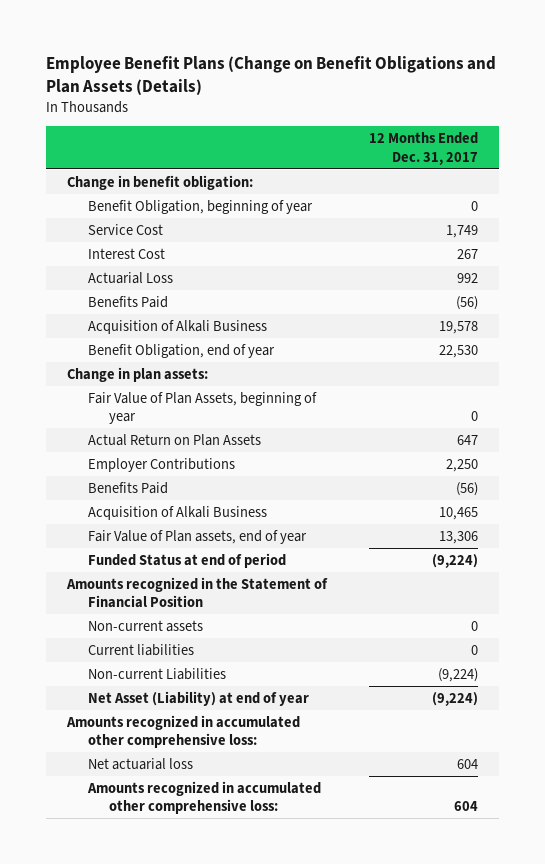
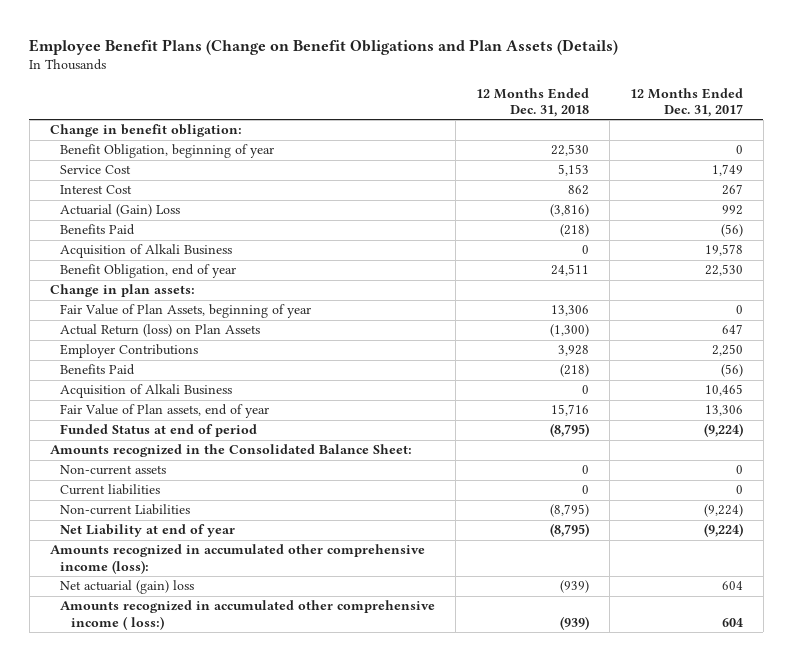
none -> [476,87,590,117] 12 Months Ended Dec. 31, 2018
[87,271,173,284] Actuarial Loss -> [60,204,181,218] Actuarial (Gain) Loss
[87,433,261,446] Actual Return on Plan Assets -> [60,324,261,338] Actual Return (loss) on Plan Assets
[66,576,329,609] Amounts recognized in the Statement of Financial Position -> [49,444,412,458] Amounts recognized in the Consolidated Balance Sheet:
[87,690,309,706] Net Asset (Liability) at end of year -> [60,524,236,538] Net Liability at end of year
[66,714,301,749] Amounts recognized in accumulated other comprehensive loss: -> [49,544,425,574] Amounts recognized in accumulated other comprehensive income (loss):
[87,757,193,770] Net actuarial loss -> [60,580,195,595] Net actuarial (gain) loss
[86,780,321,815] Amounts recognized in accumulated other comprehensive loss: -> [60,600,436,630] Amounts recognized in accumulated other comprehensive income ( loss:)

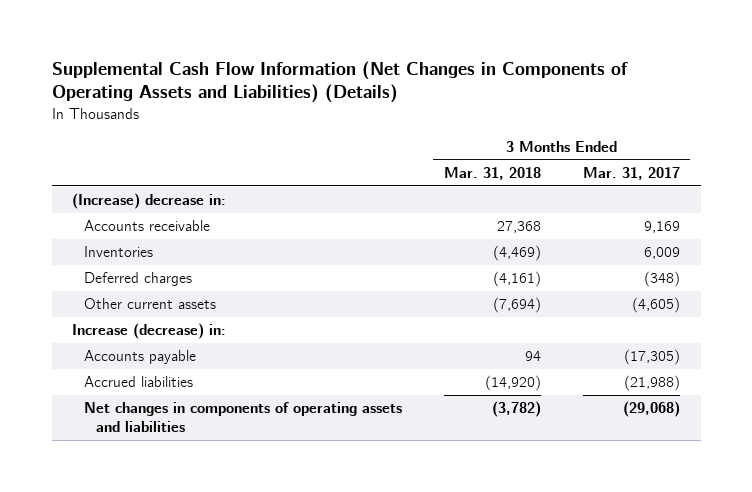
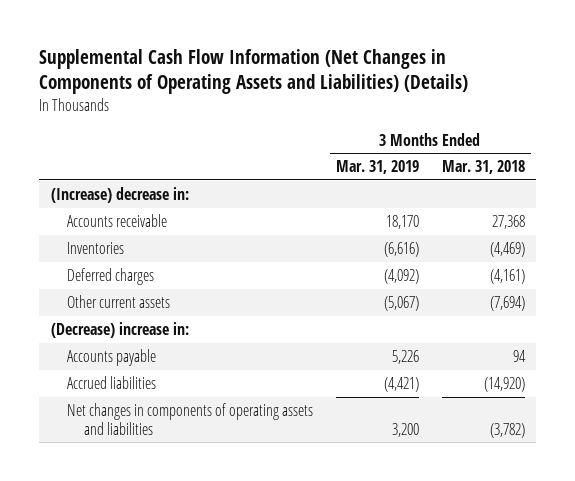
[582,166,680,180] Mar. 31, 2017 -> none
none -> [335,160,419,175] Mar. 31, 2019
[72,323,227,340] Increase (decrease) in: -> [50,321,189,338] (Decrease) increase in:

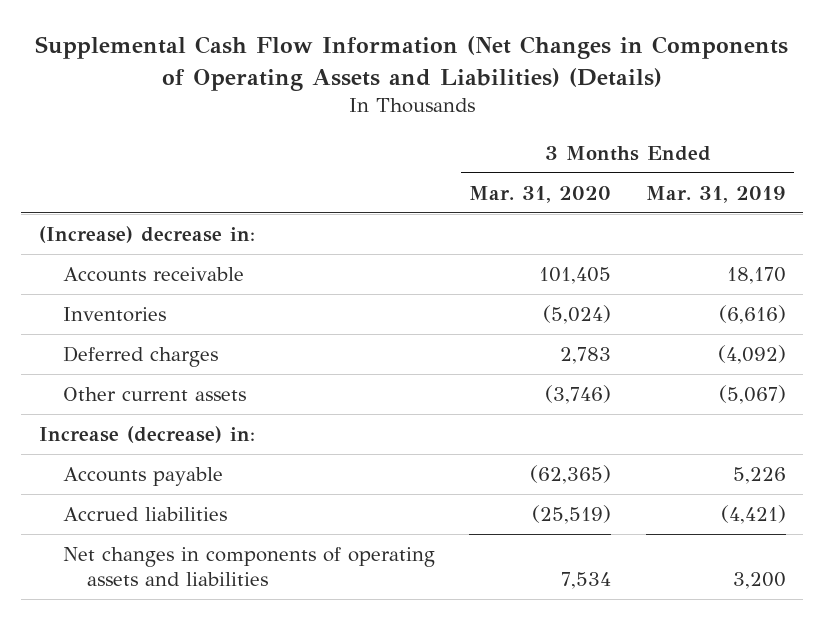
[441,160,525,175] Mar. 31, 2018 -> none
none -> [469,185,612,203] Mar. 31, 2020
[50,321,189,338] (Decrease) increase in: -> [38,426,255,444] Increase (decrease) in:

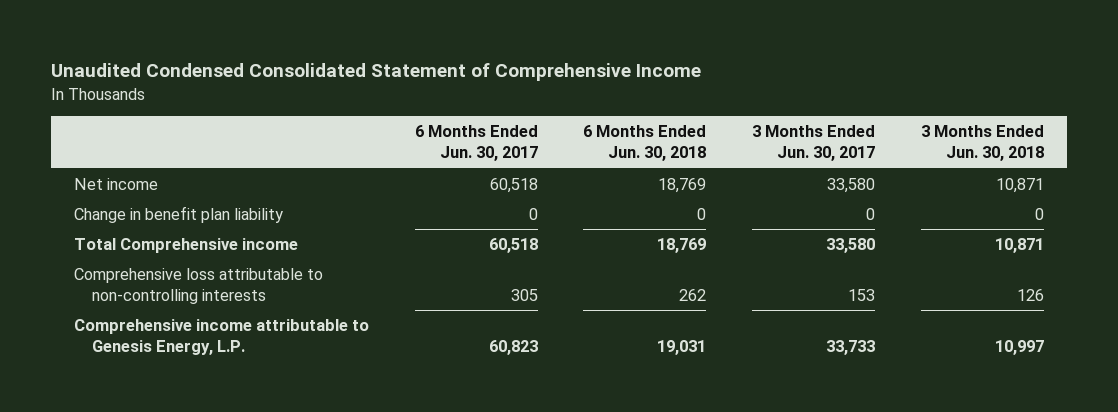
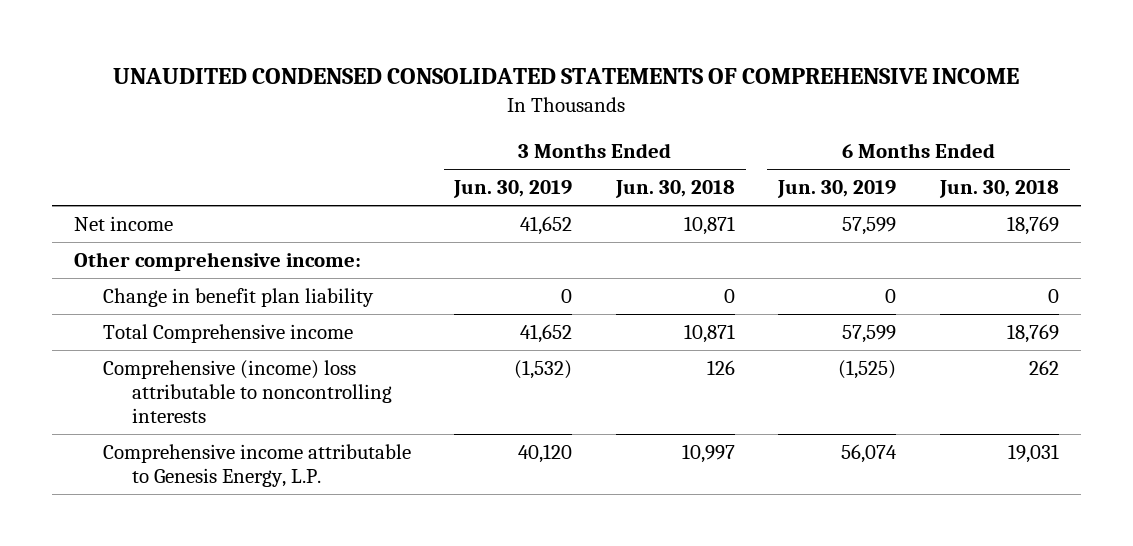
[50,62,701,81] Unaudited Condensed Consolidated Statement of Comprehensive Income -> [113,68,1020,85] UNAUDITED CONDENSED CONSOLIDATED STATEMENTS OF COMPREHENSIVE INCOME
[414,125,538,162] 6 Months Ended Jun. 30, 2017 -> none
[752,125,876,162] 3 Months Ended Jun. 30, 2017 -> none
none -> [453,180,573,199] Jun. 30, 2019
none -> [777,180,897,199] Jun. 30, 2019
none -> [73,252,361,272] Other comprehensive income:
[73,268,323,305] Comprehensive loss attributable to non-controlling interests -> [102,360,392,423] Comprehensive (income) loss attributable to noncontrolling interests

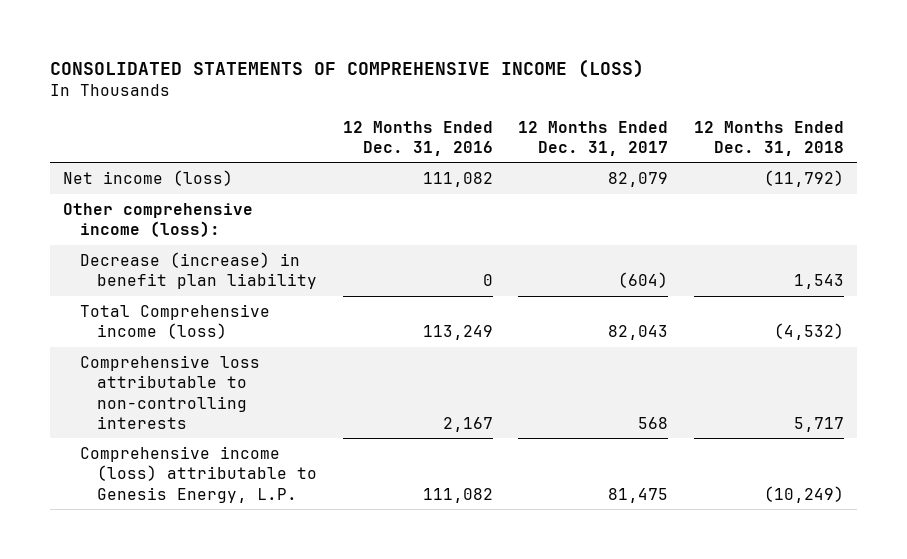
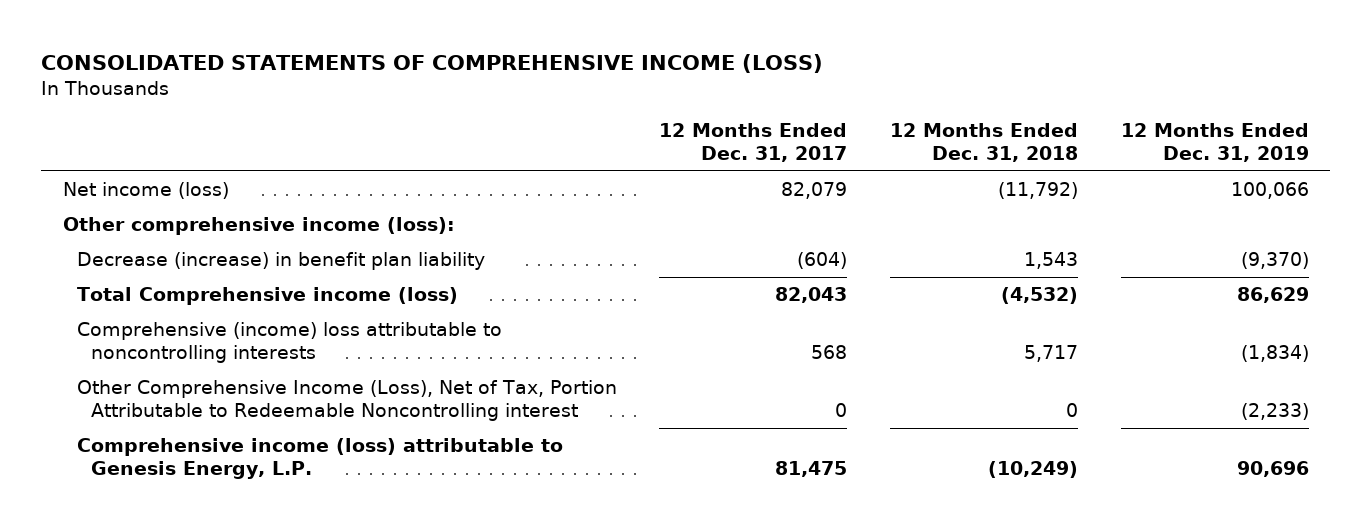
[342,120,493,156] 12 Months Ended Dec. 31, 2016 -> none
none -> [1121,123,1310,163] 12 Months Ended Dec. 31, 2019
[79,355,260,429] Comprehensive loss attributable to non-controlling interests -> [76,322,502,364] Comprehensive (income) loss attributable to noncontrolling interests
none -> [76,380,617,422] Other Comprehensive Income (Loss), Net of Tax, Portion Attributable to Redeemable Noncontrolling interest

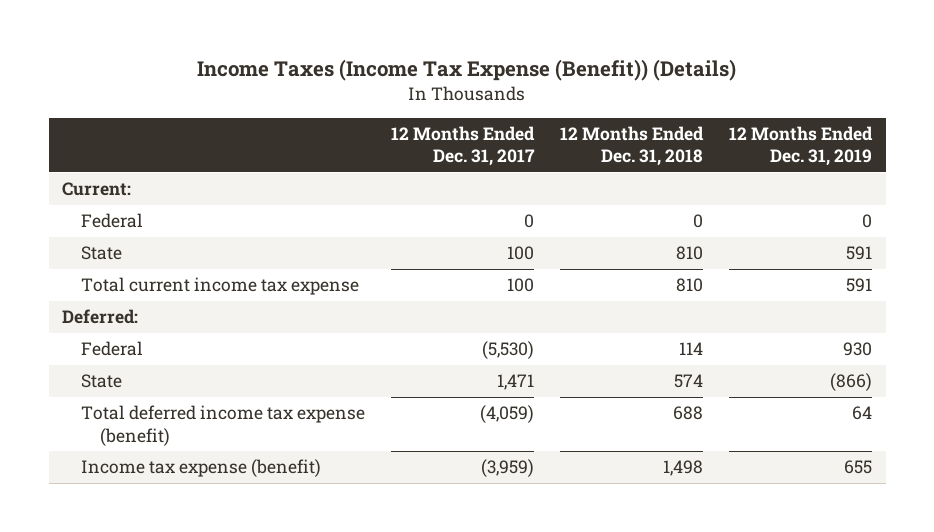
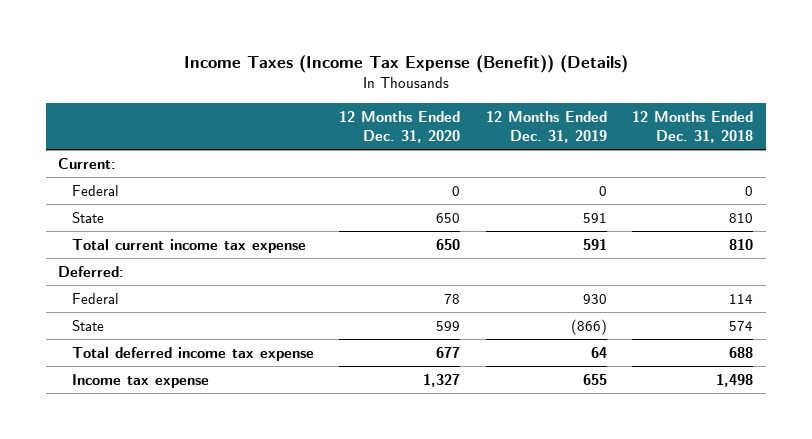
[391,125,536,167] 12 Months Ended Dec. 31, 2017 -> none
none -> [339,110,461,143] 12 Months Ended Dec. 31, 2020
[81,405,366,446] Total deferred income tax expense (benefit) -> [71,346,314,361] Total deferred income tax expense
[81,459,322,478] Income tax expense (benefit) -> [71,373,209,388] Income tax expense

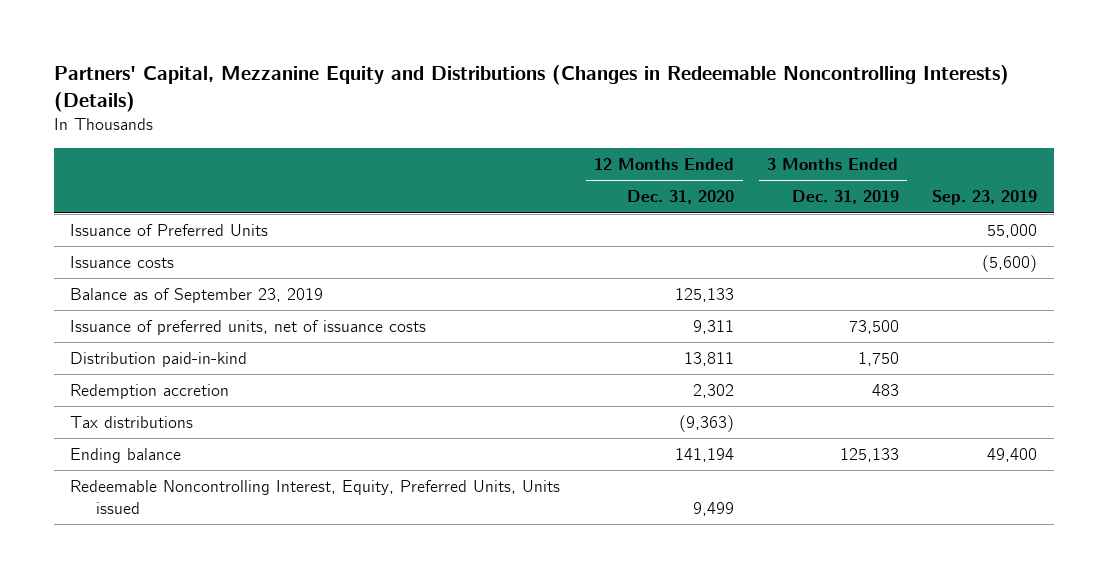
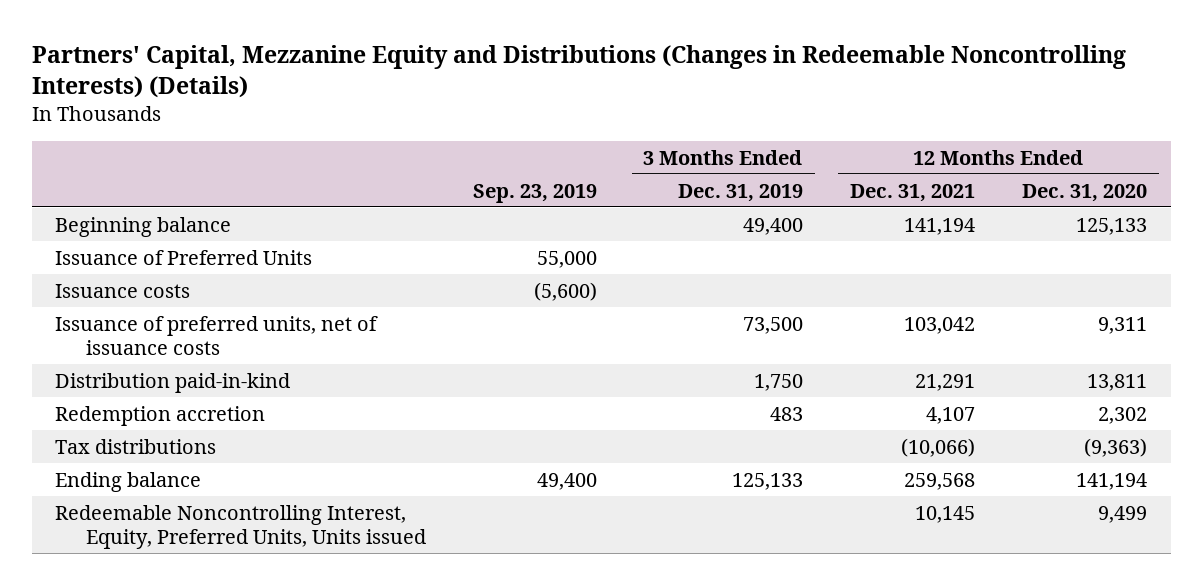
none -> [849,183,975,202] Dec. 31, 2021
none -> [55,216,232,237] Beginning balance
[70,288,324,304] Balance as of September 23, 2019 -> none

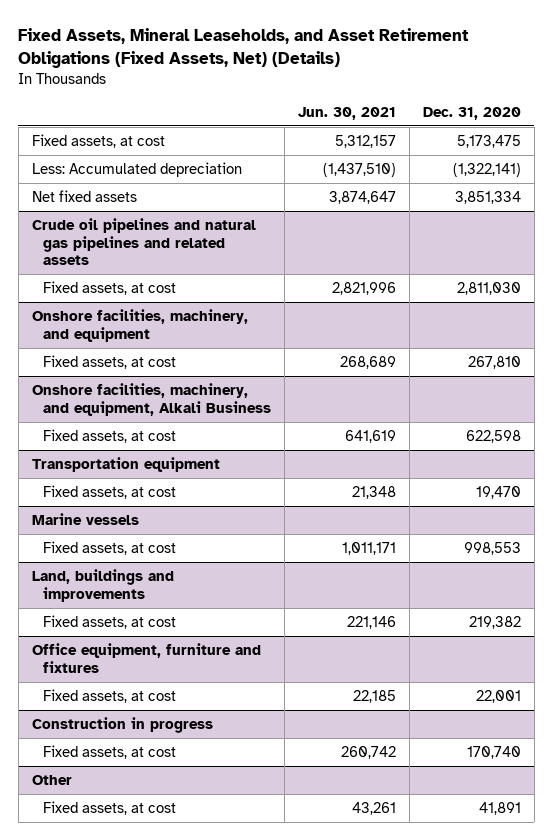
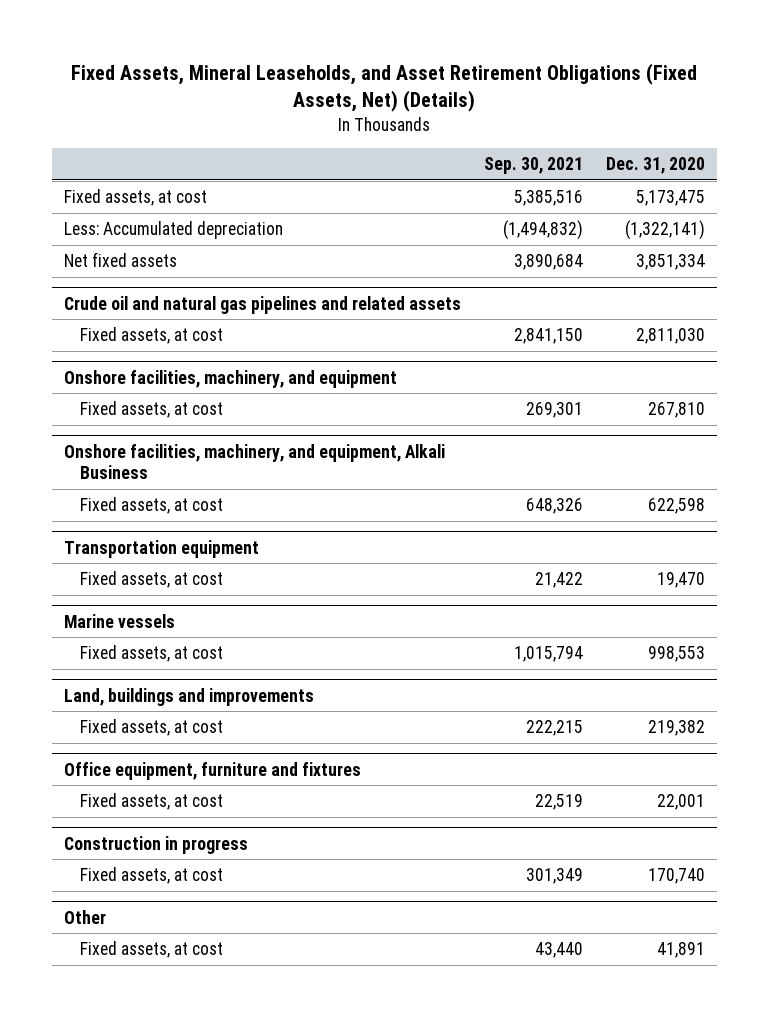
[297,107,396,121] Jun. 30, 2021 -> none
none -> [483,157,583,175] Sep. 30, 2021
[31,217,256,266] Crude oil pipelines and natural gas pipelines and related assets -> [63,295,461,314] Crude oil and natural gas pipelines and related assets

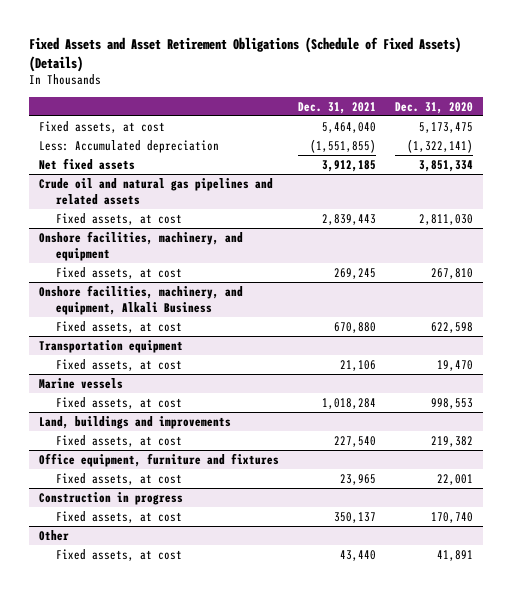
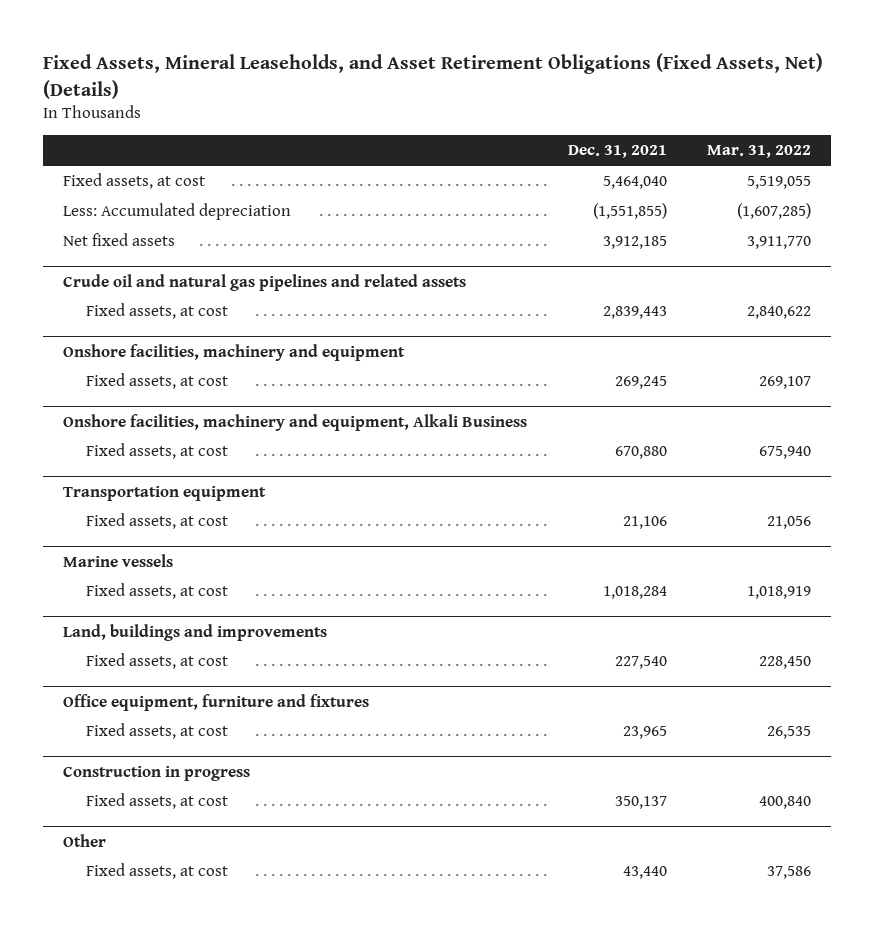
[29,36,462,72] Fixed Assets and Asset Retirement Obligations (Schedule of Fixed Assets) (Details) -> [43,53,824,99] Fixed Assets, Mineral Leaseholds, and Asset Retirement Obligations (Fixed Assets, Net) (Details)
[395,101,474,114] Dec. 31, 2020 -> none
none -> [706,145,811,159] Mar. 31, 2022
[38,230,243,261] Onshore facilities, machinery, and equipment -> [63,343,406,361] Onshore facilities, machinery and equipment
[38,284,243,315] Onshore facilities, machinery, and equipment, Alkali Business -> [63,413,528,431] Onshore facilities, machinery and equipment, Alkali Business

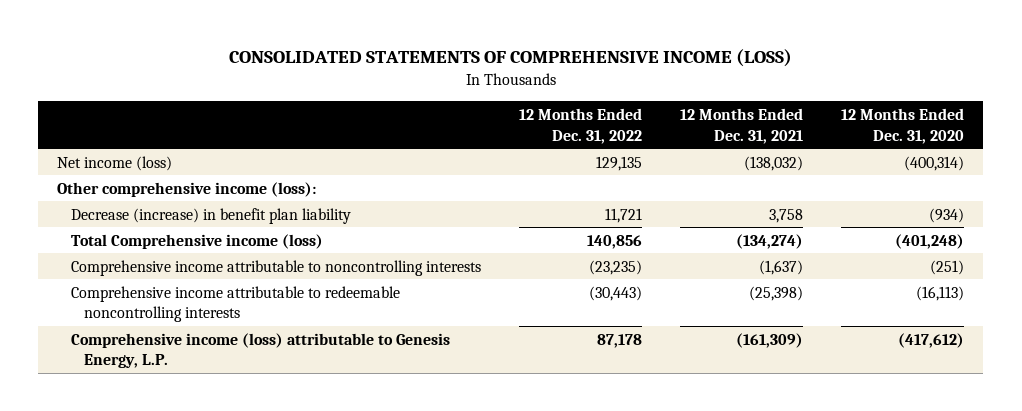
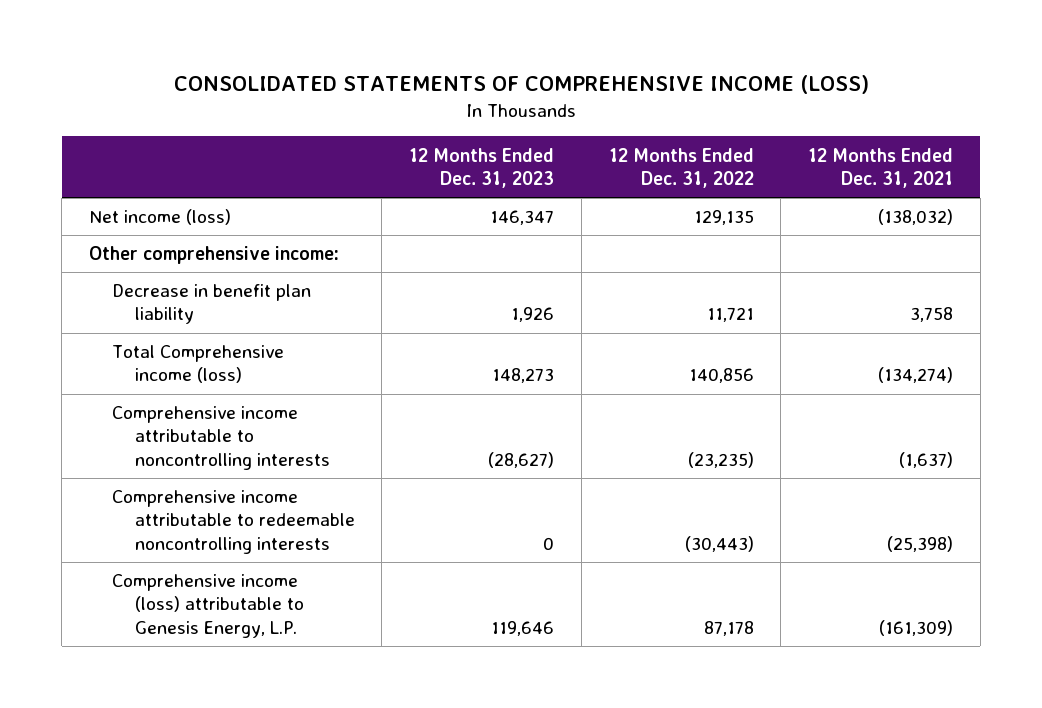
[841,107,965,144] 12 Months Ended Dec. 31, 2020 -> none
none -> [409,147,555,188] 12 Months Ended Dec. 31, 2023
[57,181,317,197] Other comprehensive income (loss): -> [88,246,339,265] Other comprehensive income:
[70,207,351,224] Decrease (increase) in benefit plan liability -> [111,284,311,325] Decrease in benefit plan liability

